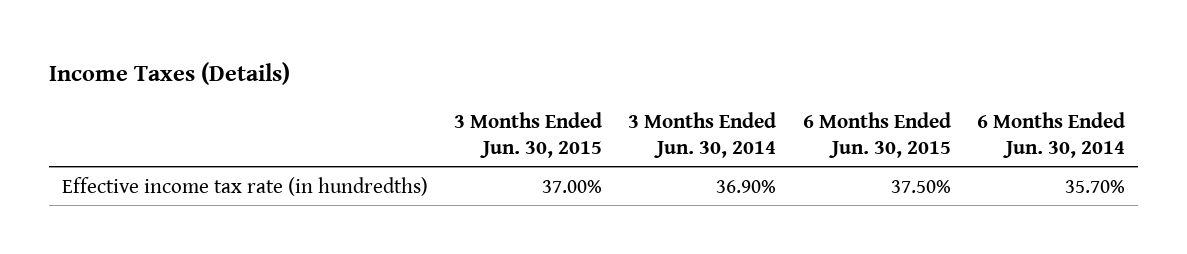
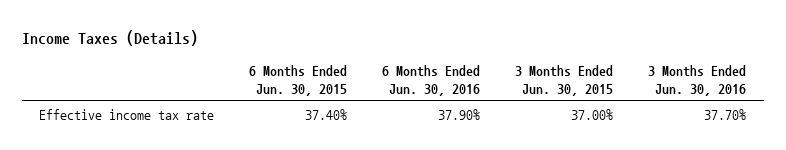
[628,111,777,158] 3 Months Ended Jun. 30, 2014 -> none
[976,111,1125,158] 6 Months Ended Jun. 30, 2014 -> none
none -> [382,64,481,96] 6 Months Ended Jun. 30, 2016
none -> [648,64,747,96] 3 Months Ended Jun. 30, 2016
[62,176,429,196] Effective income tax rate (in hundredths) -> [39,109,215,121] Effective income tax rate
[890,179,951,193] 37.50% -> [305,109,348,121] 37.40%

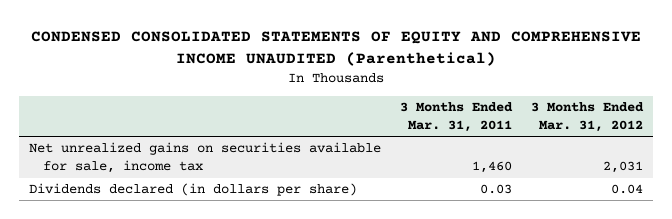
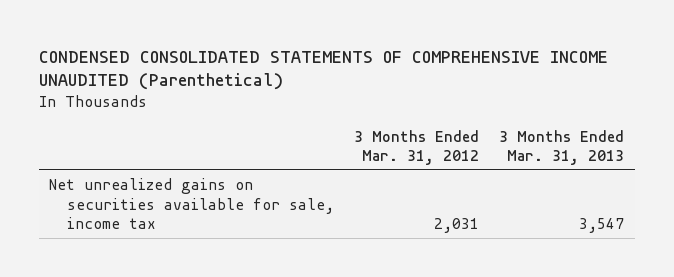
[31,31,642,66] CONDENSED CONSOLIDATED STATEMENTS OF EQUITY AND COMPREHENSIVE INCOME UNAUDITED (Parenthetical) -> [39,50,609,91] CONDENSED CONSOLIDATED STATEMENTS OF COMPREHENSIVE INCOME UNAUDITED (Parenthetical)
[400,101,514,133] 3 Months Ended Mar. 31, 2011 -> none
none -> [499,129,625,166] 3 Months Ended Mar. 31, 2013
[28,183,357,197] Dividends declared (in dollars per share) -> none

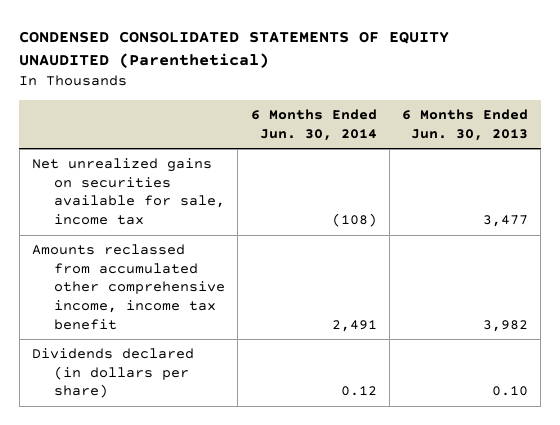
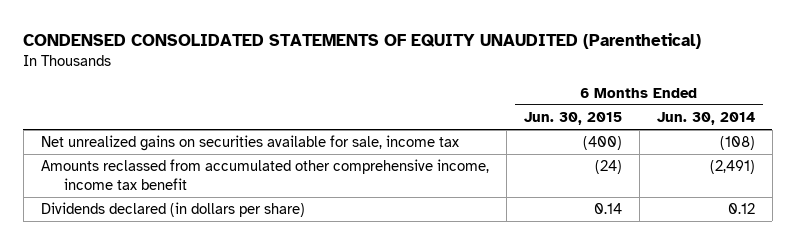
[402,109,529,142] 6 Months Ended Jun. 30, 2013 -> none
none -> [523,111,622,125] Jun. 30, 2015
[331,319,377,332] 2,491 -> [709,160,755,175] (2,491)

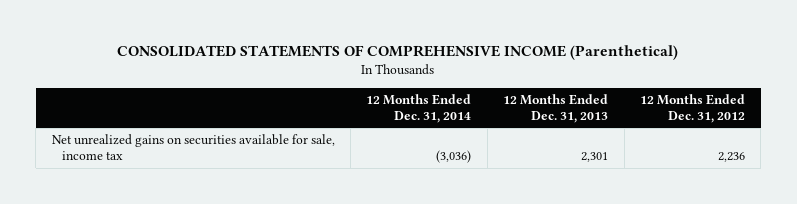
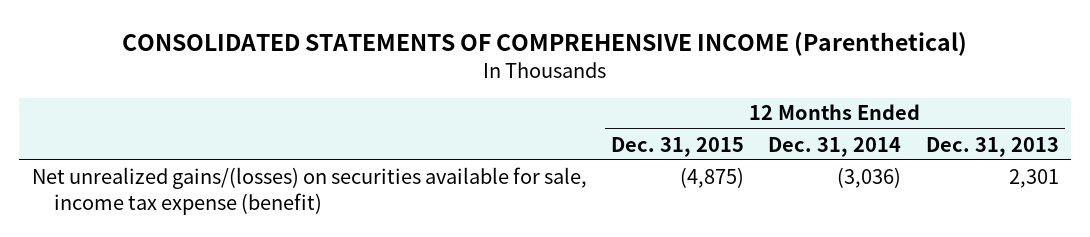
[639,93,745,124] 12 Months Ended Dec. 31, 2012 -> none
none -> [610,136,744,157] Dec. 31, 2015
[51,133,335,161] Net unrealized gains on securities available for sale, income tax -> [31,166,587,215] Net unrealized gains/(losses) on securities available for sale, income tax expense (benefit)

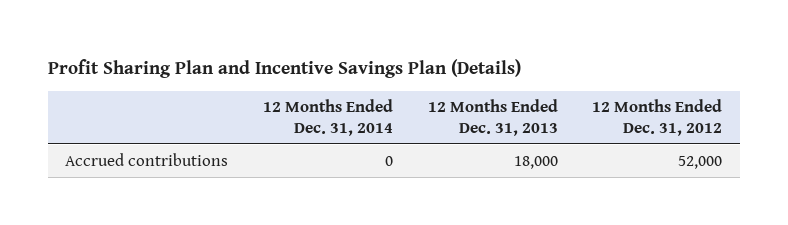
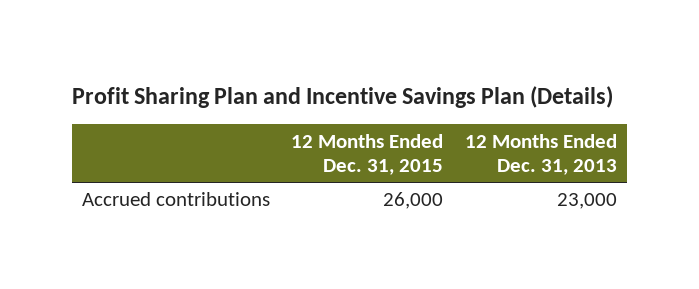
[263,98,394,136] 12 Months Ended Dec. 31, 2014 -> none
[592,98,723,136] 12 Months Ended Dec. 31, 2012 -> none
none -> [291,133,444,176] 12 Months Ended Dec. 31, 2015
[513,156,558,170] 18,000 -> [556,193,617,210] 23,000

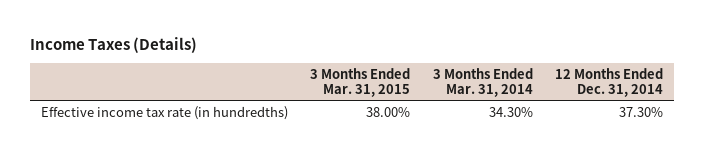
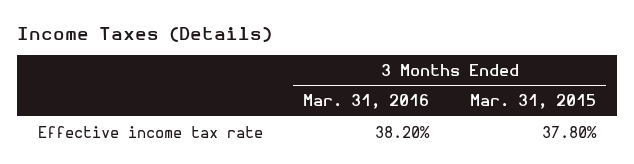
[432,67,533,97] 3 Months Ended Mar. 31, 2014 -> none
[555,67,664,97] 12 Months Ended Dec. 31, 2014 -> none
none -> [303,94,430,110] Mar. 31, 2016
[40,105,288,120] Effective income tax rate (in hundredths) -> [37,125,263,138] Effective income tax rate
[366,106,411,117] 38.00% -> [542,125,598,138] 37.80%

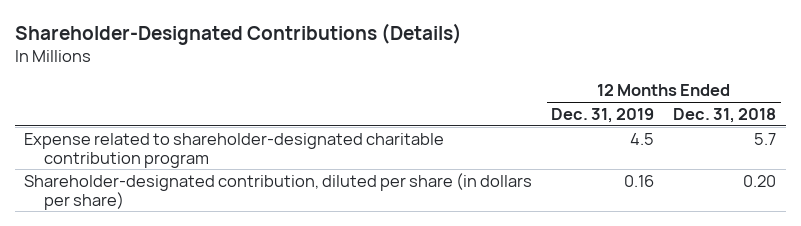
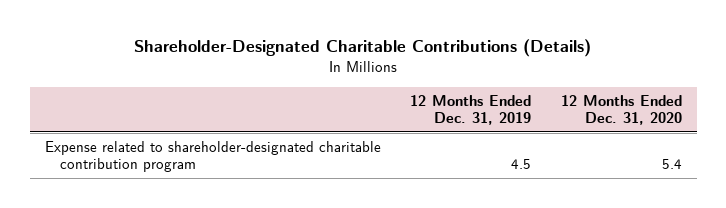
[14,23,462,46] Shareholder-Designated Contributions (Details) -> [134,39,592,58] Shareholder-Designated Charitable Contributions (Details)
[673,107,777,123] Dec. 31, 2018 -> none
none -> [560,94,682,126] 12 Months Ended Dec. 31, 2020
[24,172,533,210] Shareholder-designated contribution, diluted per share (in dollars per share) -> none

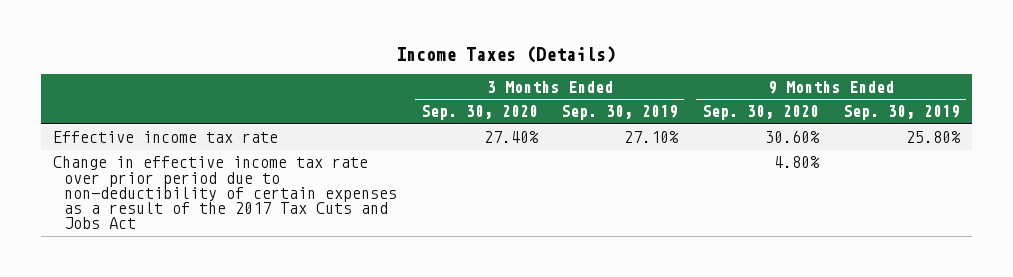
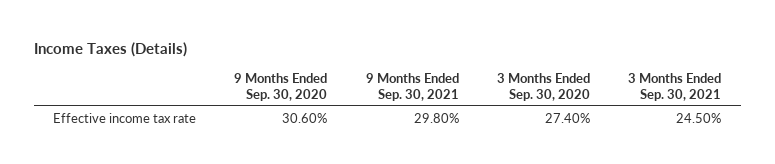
[561,105,679,121] Sep. 30, 2019 -> none
[843,105,961,121] Sep. 30, 2019 -> none
none -> [365,73,459,101] 9 Months Ended Sep. 30, 2021
none -> [628,73,722,101] 3 Months Ended Sep. 30, 2021
[52,156,397,230] Change in effective income tax rate over prior period due to non-deductibility of certain expenses as a result of the 2017 Tax Cuts and Jobs Act -> none

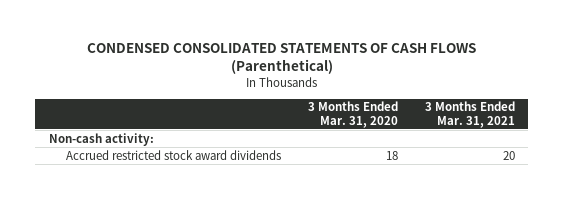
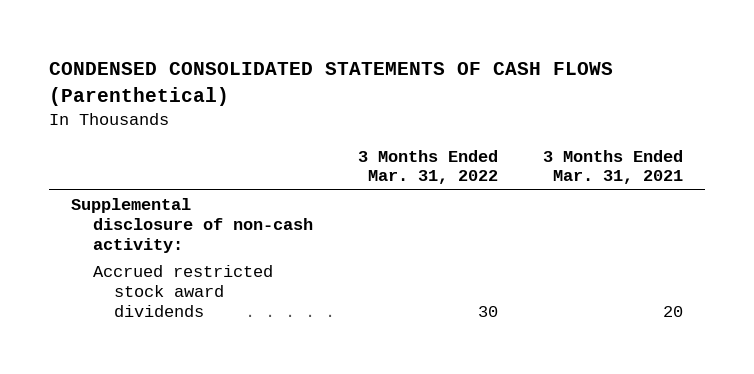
[307,101,398,128] 3 Months Ended Mar. 31, 2020 -> none
none -> [357,149,498,185] 3 Months Ended Mar. 31, 2022
[48,132,154,146] Non-cash activity: -> [71,198,313,253] Supplemental disclosure of non-cash activity:

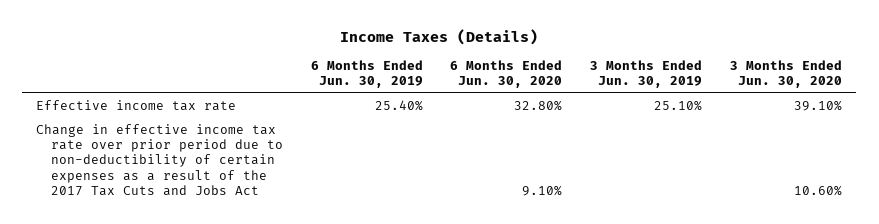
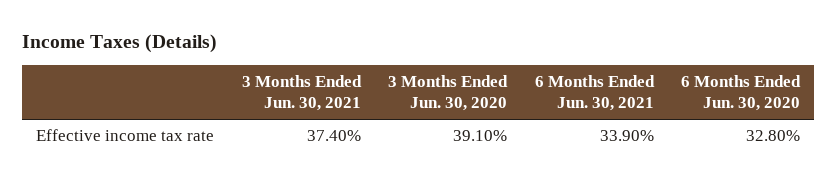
[310,60,423,89] 6 Months Ended Jun. 30, 2019 -> none
[590,60,703,89] 3 Months Ended Jun. 30, 2019 -> none
none -> [241,74,362,112] 3 Months Ended Jun. 30, 2021
none -> [534,74,655,112] 6 Months Ended Jun. 30, 2021
[36,124,283,196] Change in effective income tax rate over prior period due to non-deductibility of certain expenses as a result of the 2017 Tax Cuts and Jobs Act -> none

